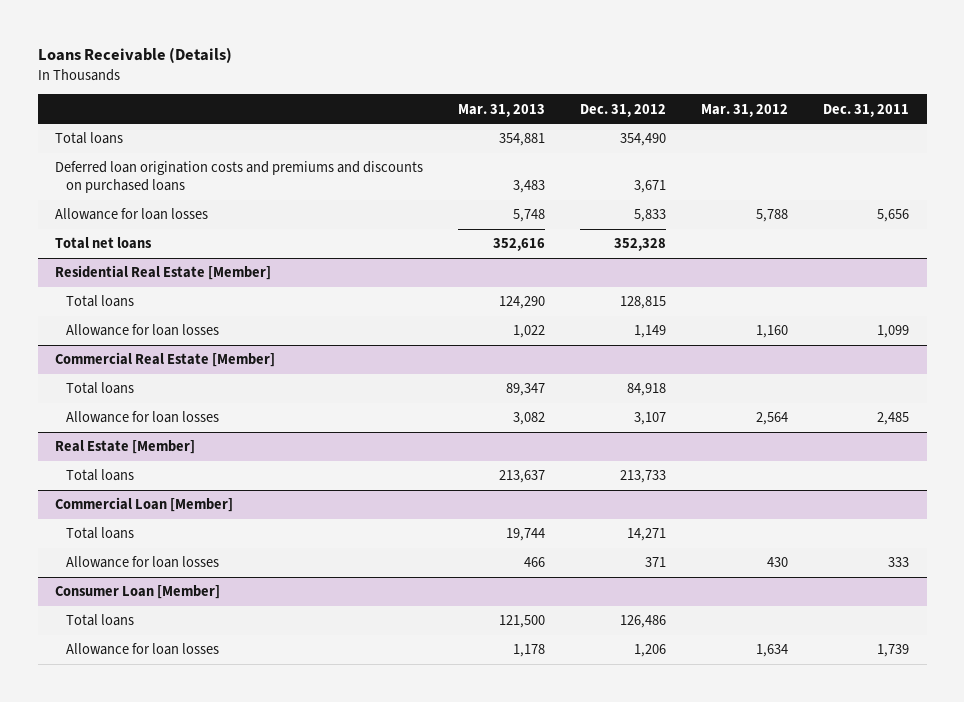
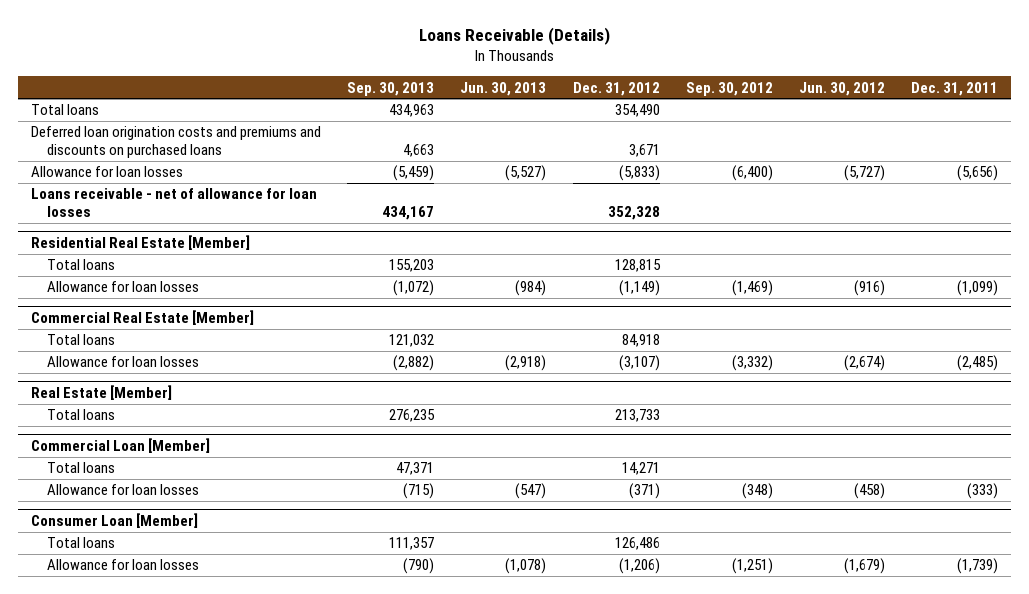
[458,103,546,117] Mar. 31, 2013 -> none
[701,103,789,117] Mar. 31, 2012 -> none
none -> [347,81,435,96] Sep. 30, 2013
none -> [460,81,547,96] Jun. 30, 2013
none -> [685,81,773,96] Sep. 30, 2012
none -> [799,81,886,96] Jun. 30, 2012
[634,209,667,223] 5,833 -> [618,165,660,182] (5,833)
[877,209,910,223] 5,656 -> [957,165,999,182] (5,656)
[55,237,153,250] Total net loans -> [30,188,317,217] Loans receivable - net of allowance for loan losses
[634,325,667,339] 1,149 -> [618,280,660,297] (1,149)
[877,325,910,339] 1,099 -> [957,280,999,297] (1,099)
[634,412,667,426] 3,107 -> [618,355,660,372] (3,107)
[877,412,910,426] 2,485 -> [957,355,999,372] (2,485)
[645,557,667,568] 371 -> [628,483,660,500] (371)
[888,557,910,568] 333 -> [967,483,999,500] (333)
[634,644,667,658] 1,206 -> [618,558,660,575] (1,206)
[877,644,910,658] 1,739 -> [957,558,999,575] (1,739)

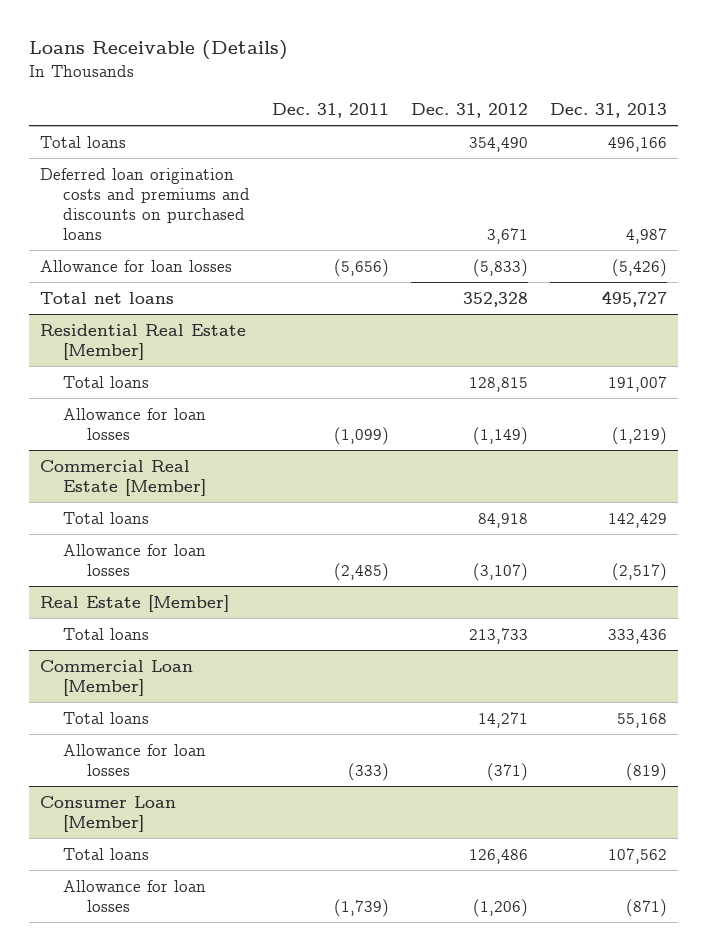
[347,81,435,96] Sep. 30, 2013 -> none
[460,81,547,96] Jun. 30, 2013 -> none
[685,81,773,96] Sep. 30, 2012 -> none
[799,81,886,96] Jun. 30, 2012 -> none
none -> [550,103,668,119] Dec. 31, 2013
[30,188,317,217] Loans receivable - net of allowance for loan losses -> [39,291,174,304] Total net loans

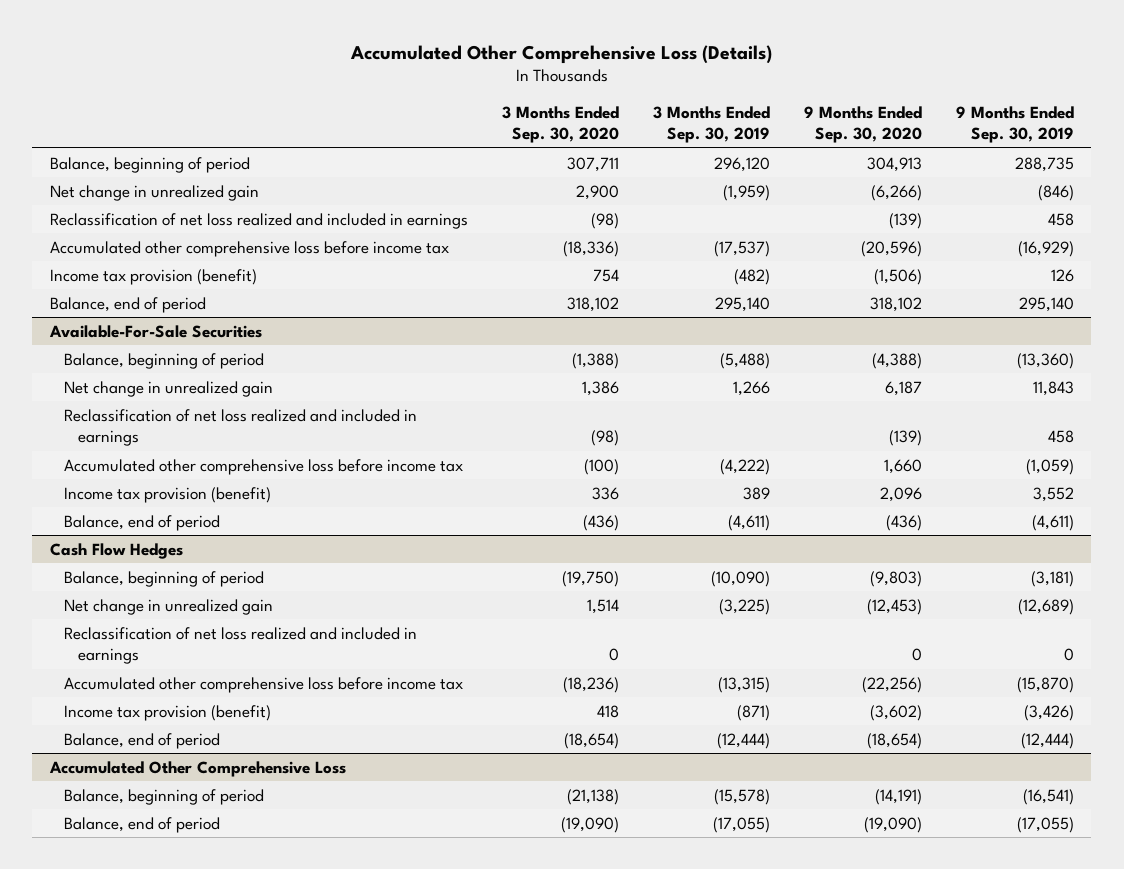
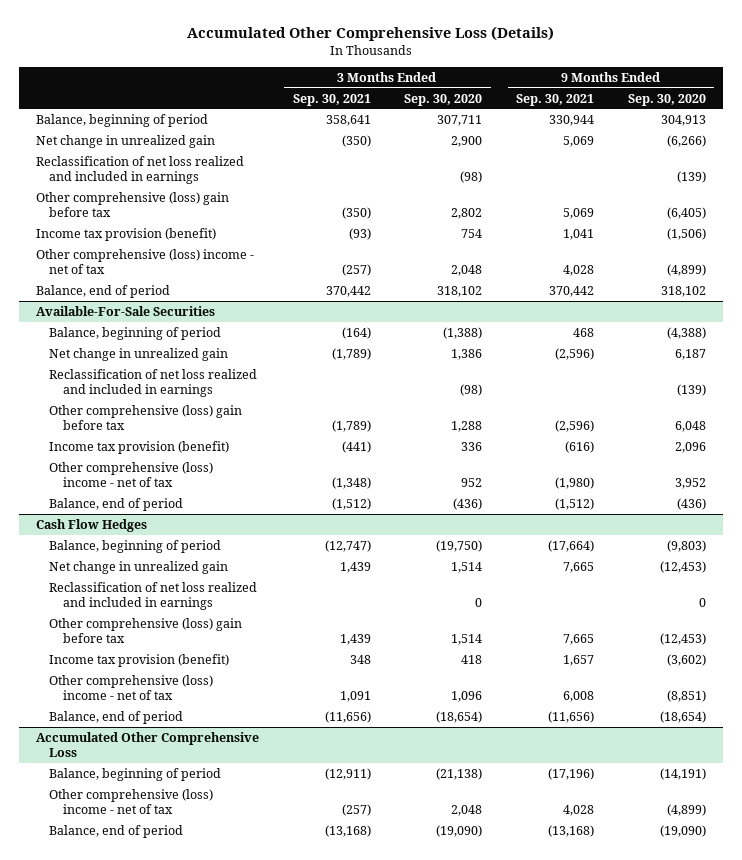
[652,105,770,144] 3 Months Ended Sep. 30, 2019 -> none
[956,105,1075,144] 9 Months Ended Sep. 30, 2019 -> none
none -> [292,93,371,106] Sep. 30, 2021
none -> [516,93,595,106] Sep. 30, 2021
[49,240,449,257] Accumulated other comprehensive loss before income tax -> [35,191,229,218] Other comprehensive (loss) gain before tax
[562,240,619,257] (18,336) -> [451,208,483,220] 2,802
[861,240,923,257] (20,596) -> [666,207,706,220] (6,405)
none -> [35,248,254,275] Other comprehensive (loss) income - net of tax
[63,458,463,475] Accumulated other comprehensive loss before income tax -> [49,404,243,431] Other comprehensive (loss) gain before tax
[583,458,619,475] (100) -> [451,421,483,433] 1,288
[884,458,923,474] 1,660 -> [674,421,706,433] 6,048
none -> [49,461,214,488] Other comprehensive (loss) income - net of tax
[63,676,463,693] Accumulated other comprehensive loss before income tax -> [49,617,243,644] Other comprehensive (loss) gain before tax
[562,676,619,693] (18,236) -> [451,634,483,646] 1,514
[862,676,923,693] (22,256) -> [659,633,706,646] (12,453)
none -> [49,674,214,701] Other comprehensive (loss) income - net of tax
none -> [49,788,214,815] Other comprehensive (loss) income - net of tax

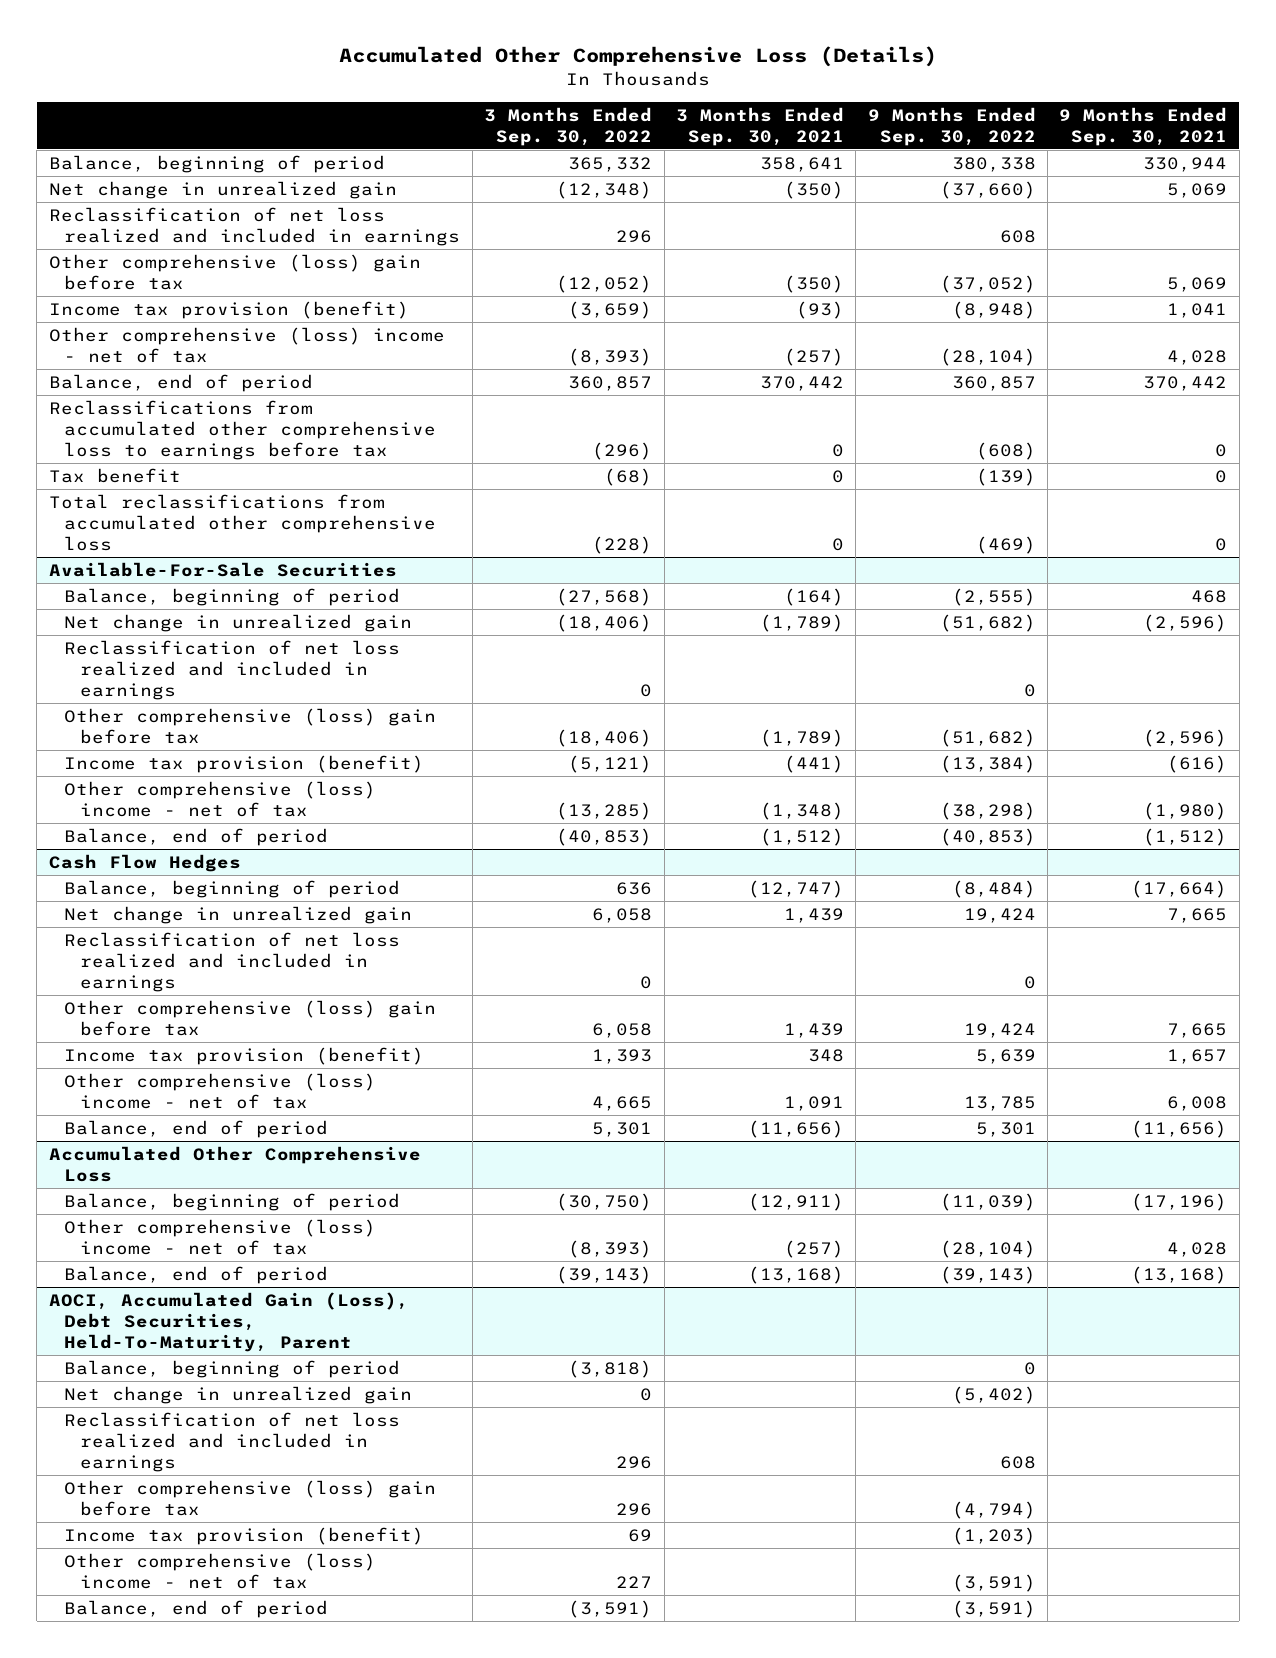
[404,93,483,106] Sep. 30, 2020 -> none
[627,93,706,106] Sep. 30, 2020 -> none
none -> [484,106,653,146] 3 Months Ended Sep. 30, 2022
none -> [867,106,1036,146] 9 Months Ended Sep. 30, 2022
none -> [48,399,437,460] Reclassifications from accumulated other comprehensive loss to earnings before tax
none -> [48,467,181,483] Tax benefit
none -> [48,493,437,551] Total reclassifications from accumulated other comprehensive loss
none -> [48,1291,409,1352] AOCI, Accumulated Gain (Loss), Debt Securities, Held-To-Maturity, Parent
none -> [64,1359,401,1378] Balance, beginning of period
none -> [64,1385,413,1404] Net change in unrealized gain
none -> [64,1411,401,1472] Reclassification of net loss realized and included in earnings
none -> [64,1479,437,1516] Other comprehensive (loss) gain before tax
none -> [64,1526,425,1545] Income tax provision (benefit)
none -> [64,1552,377,1589] Other comprehensive (loss) income - net of tax
none -> [64,1599,329,1618] Balance, end of period

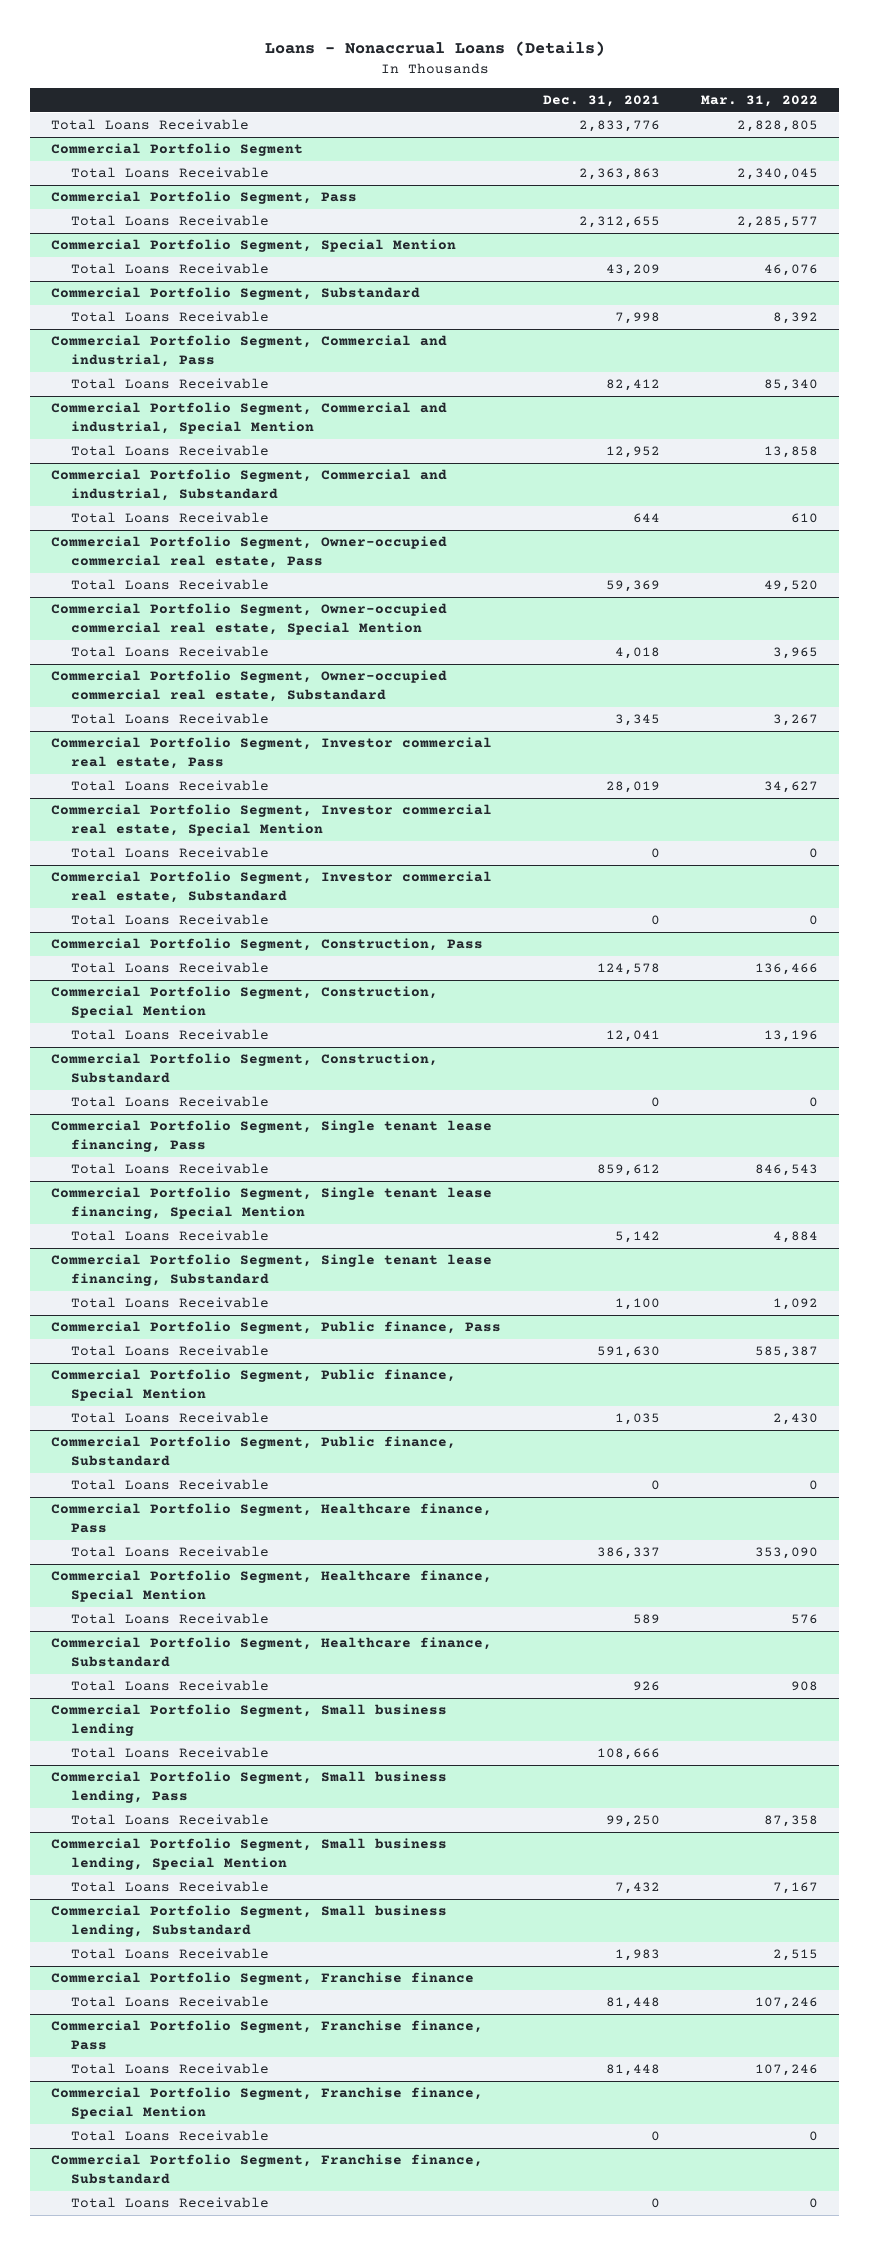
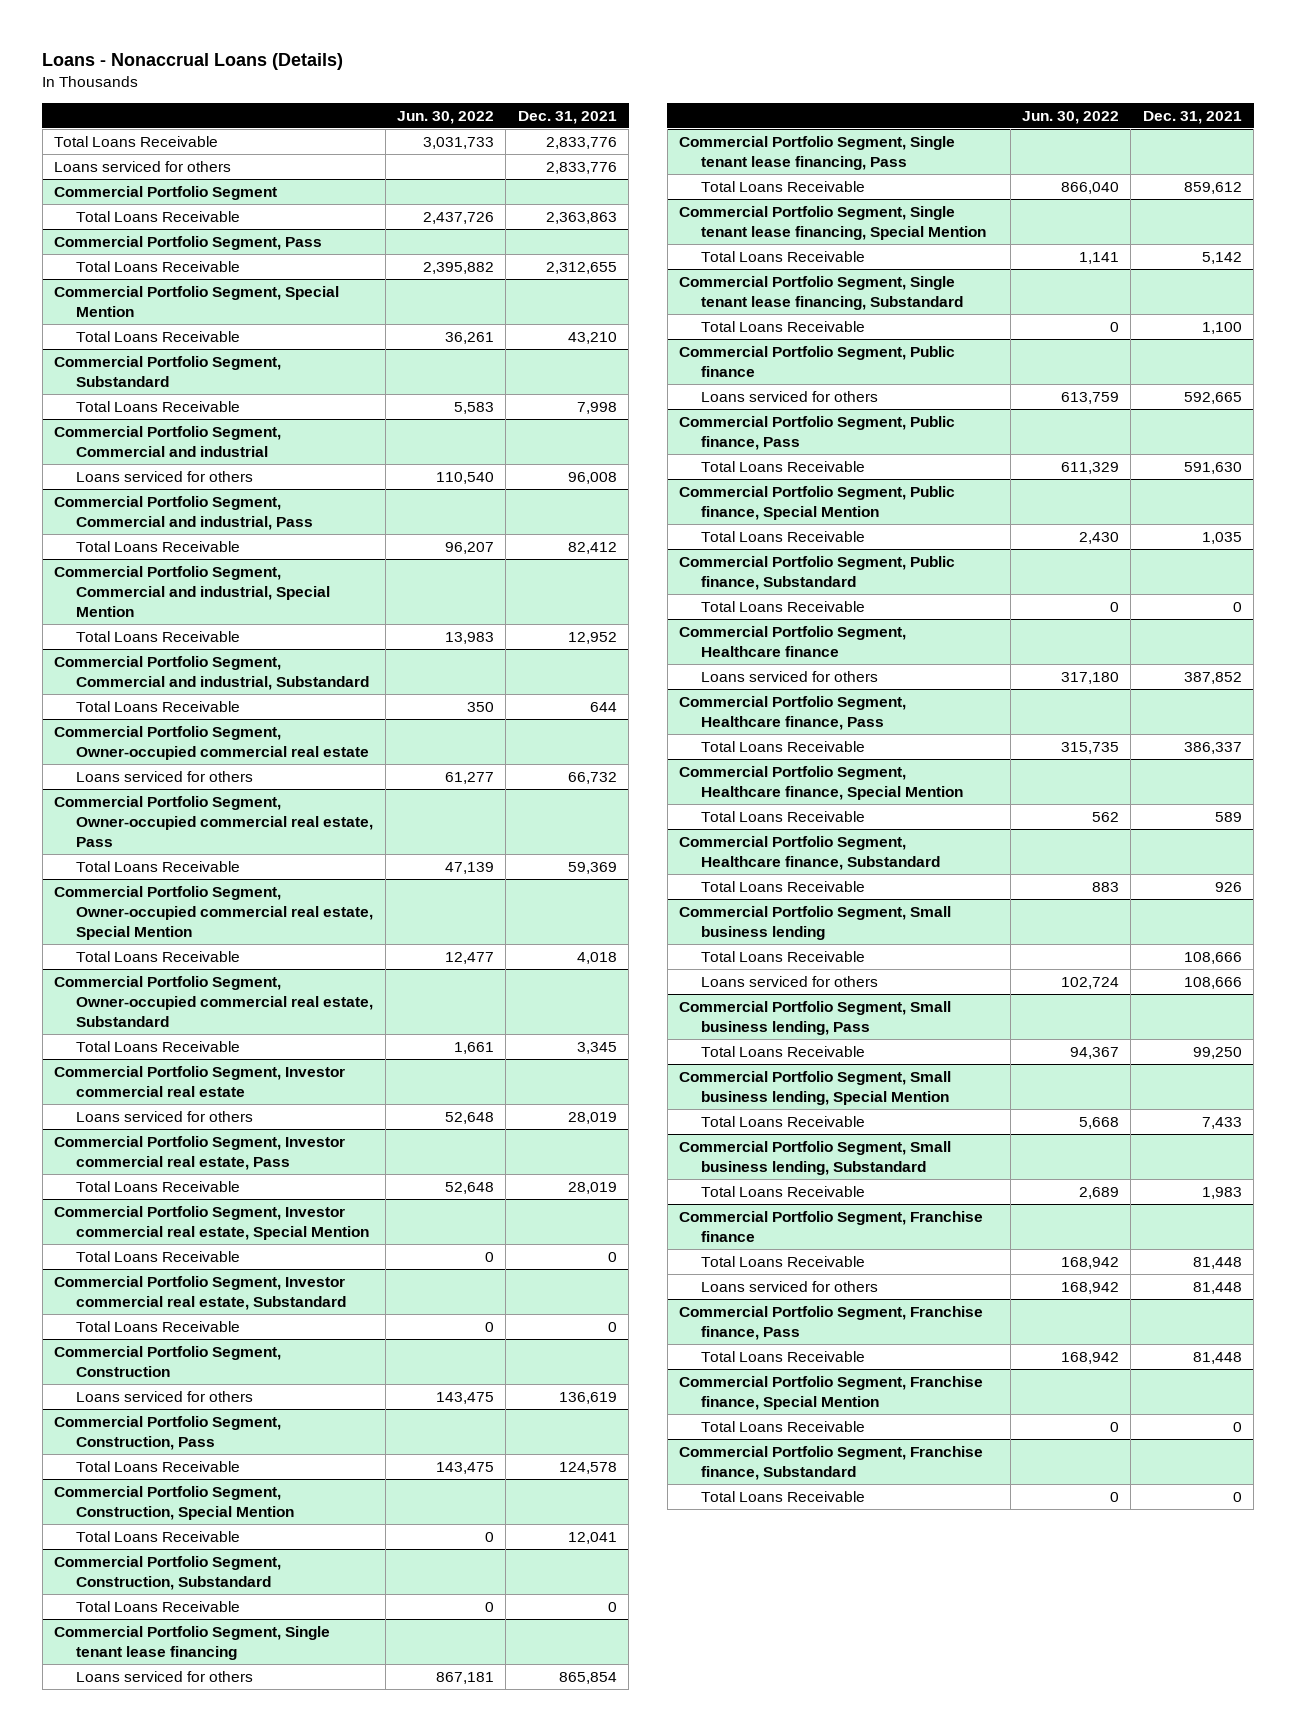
[701,94,819,107] Mar. 31, 2022 -> none
none -> [396,110,494,124] Jun. 30, 2022
none -> [54,160,232,172] Loans serviced for others
[605,264,660,277] 43,209 -> [567,331,617,344] 43,210
none -> [54,425,282,457] Commercial Portfolio Segment, Commercial and industrial
none -> [76,470,254,482] Loans serviced for others
none -> [54,725,370,760] Commercial Portfolio Segment, Owner-occupied commercial real estate
none -> [76,770,254,782] Loans serviced for others
none -> [54,1065,346,1097] Commercial Portfolio Segment, Investor commercial real estate
none -> [76,1110,254,1122] Loans serviced for others
none -> [54,1345,282,1377] Commercial Portfolio Segment, Construction
none -> [76,1390,254,1402] Loans serviced for others
none -> [54,1625,331,1660] Commercial Portfolio Segment, Single tenant lease financing
none -> [76,1670,254,1682] Loans serviced for others
none -> [679,345,956,377] Commercial Portfolio Segment, Public finance
none -> [701,390,879,402] Loans serviced for others
none -> [679,625,907,657] Commercial Portfolio Segment, Healthcare finance
none -> [701,670,879,682] Loans serviced for others
none -> [701,975,879,987] Loans serviced for others
[614,1882,660,1895] 7,432 -> [1201,1116,1242,1129] 7,433
none -> [701,1280,879,1292] Loans serviced for others

